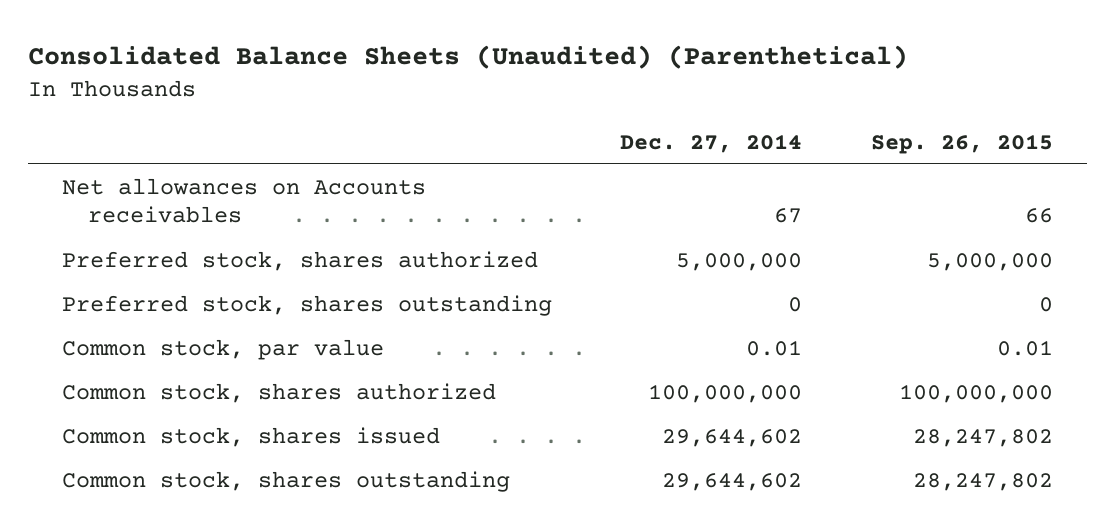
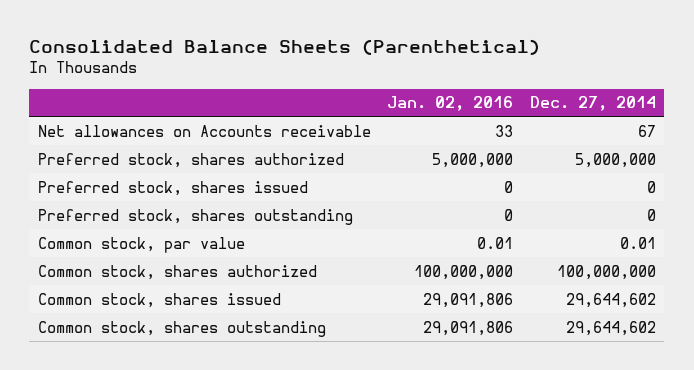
[28,45,909,70] Consolidated Balance Sheets (Unaudited) (Parenthetical) -> [29,38,541,55] Consolidated Balance Sheets (Parenthetical)
[870,133,1053,154] Sep. 26, 2015 -> none
none -> [387,96,514,112] Jan. 02, 2016
[62,177,427,224] Net allowances on Accounts receivables -> [37,124,371,137] Net allowances on Accounts receivable
none -> [37,180,308,196] Preferred stock, shares issued

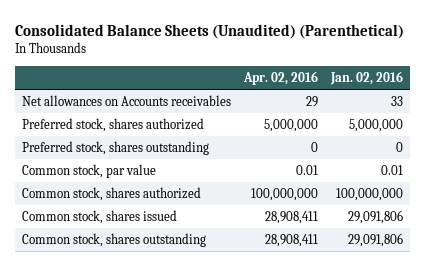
[29,38,541,55] Consolidated Balance Sheets (Parenthetical) -> [15,23,405,39] Consolidated Balance Sheets (Unaudited) (Parenthetical)
[530,96,657,112] Dec. 27, 2014 -> none
none -> [242,71,318,86] Apr. 02, 2016
[37,124,371,137] Net allowances on Accounts receivable -> [21,94,231,106] Net allowances on Accounts receivables
[37,180,308,196] Preferred stock, shares issued -> none

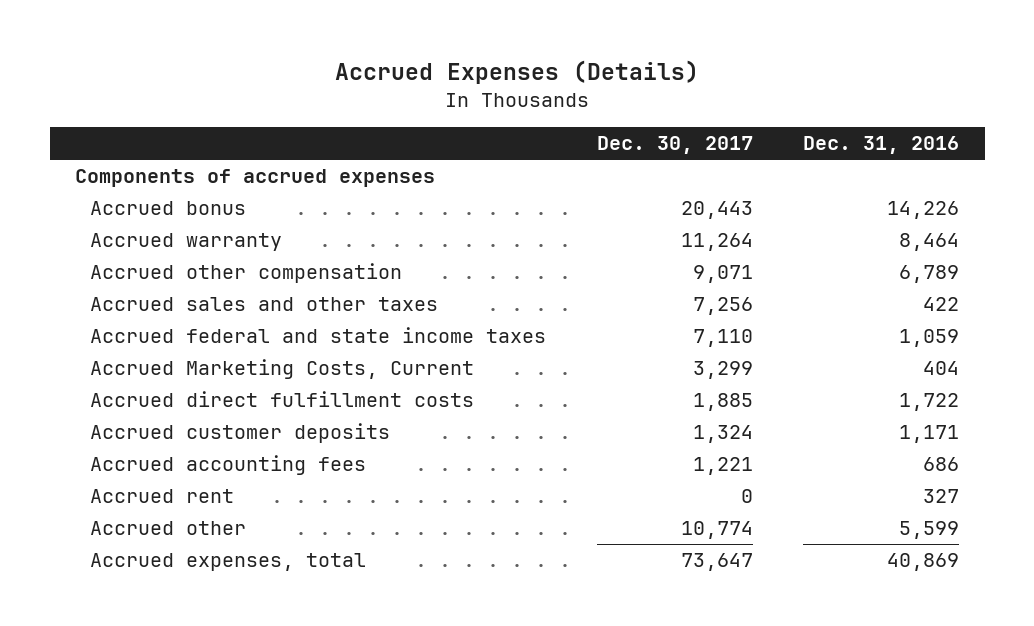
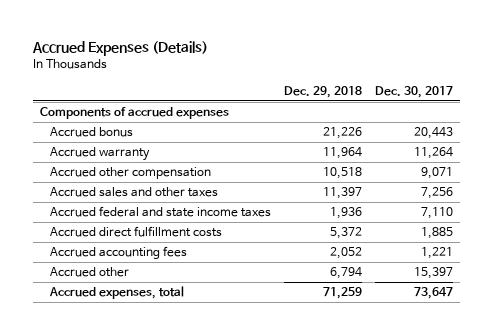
[803,136,960,155] Dec. 31, 2016 -> none
none -> [284,86,363,99] Dec. 29, 2018
[90,359,475,380] Accrued Marketing Costs, Current -> none
[90,423,391,444] Accrued customer deposits -> none
[90,489,235,504] Accrued rent -> none
[680,521,753,540] 10,774 -> [414,267,454,280] 15,397

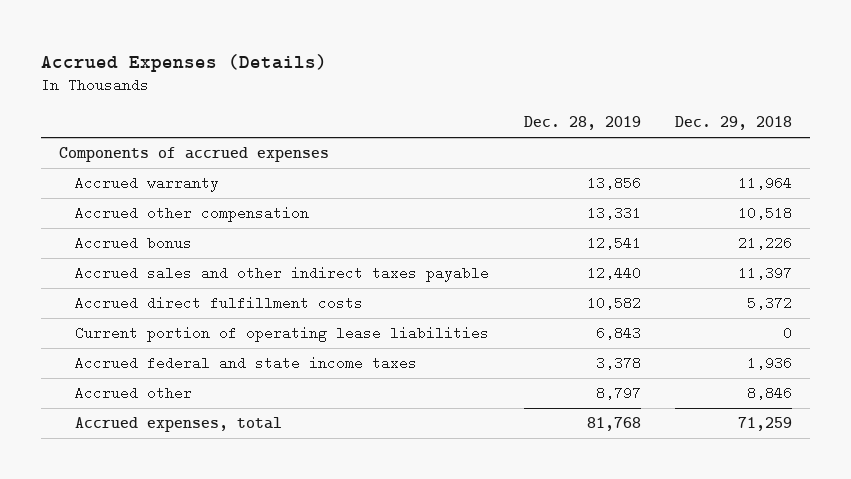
[375,86,454,99] Dec. 30, 2017 -> none
none -> [523,116,641,131] Dec. 28, 2019
[49,127,133,138] Accrued bonus -> [75,236,193,251] Accrued bonus
[49,187,218,198] Accrued sales and other taxes -> [75,266,490,283] Accrued sales and other indirect taxes payable
[49,246,187,260] Accrued accounting fees -> none
none -> [75,326,490,343] Current portion of operating lease liabilities
[49,206,271,218] Accrued federal and state income taxes -> [75,356,418,371] Accrued federal and state income taxes
[330,267,363,280] 6,794 -> [747,386,793,401] 8,846

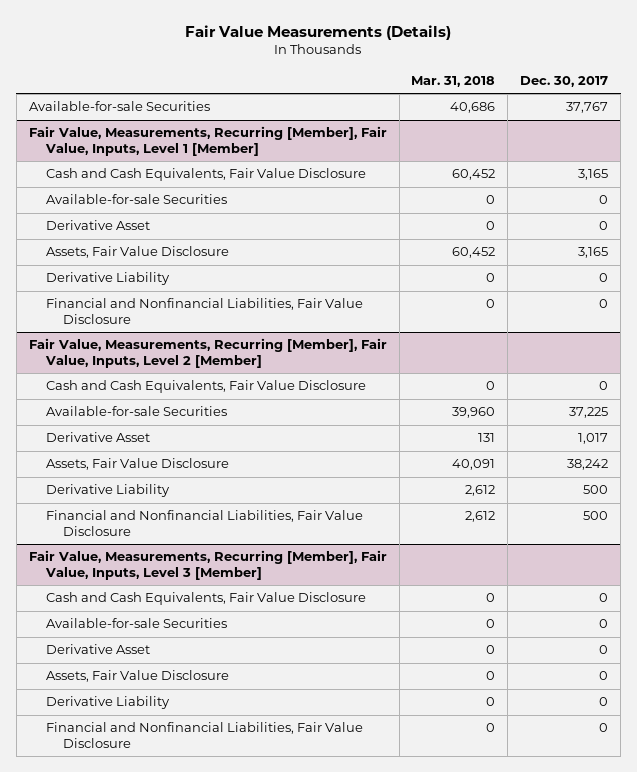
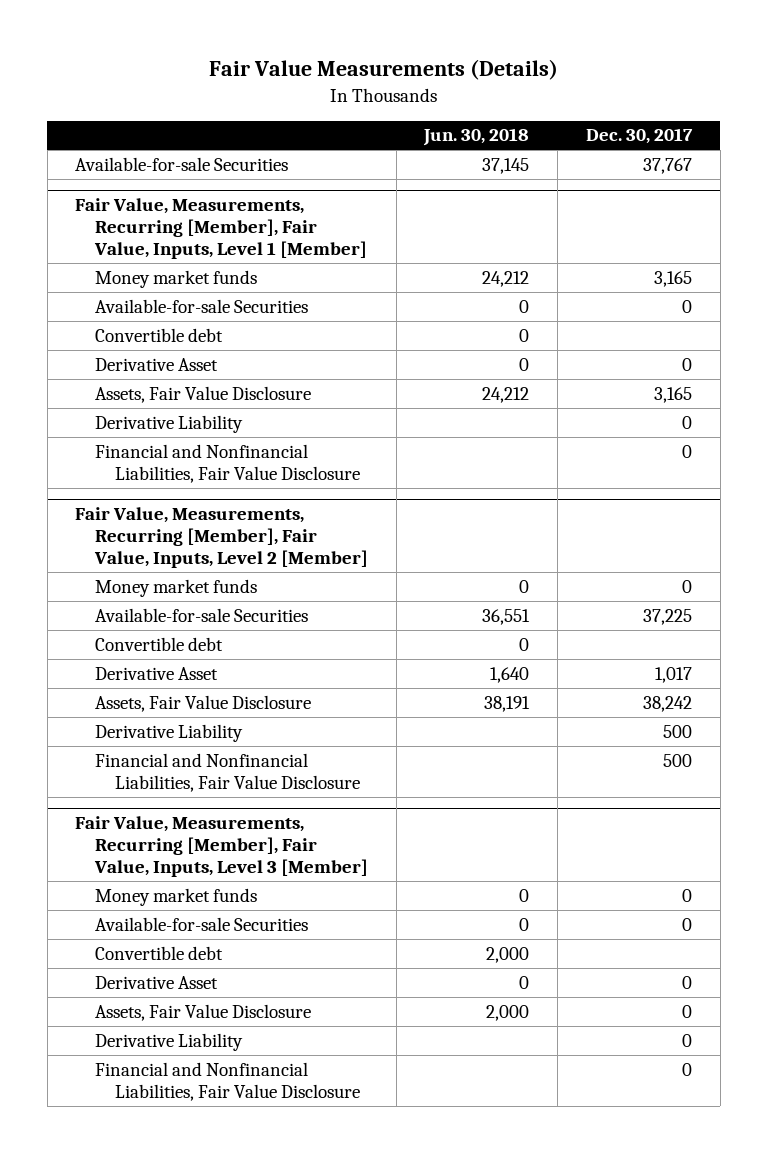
[411,75,496,87] Mar. 31, 2018 -> none
none -> [423,128,530,147] Jun. 30, 2018
[45,168,366,182] Cash and Cash Equivalents, Fair Value Disclosure -> [94,269,257,288] Money market funds
none -> [94,327,223,342] Convertible debt
[45,380,366,394] Cash and Cash Equivalents, Fair Value Disclosure -> none
none -> [94,578,257,597] Money market funds
none -> [94,636,223,651] Convertible debt
[45,592,366,606] Cash and Cash Equivalents, Fair Value Disclosure -> none
none -> [94,887,257,906] Money market funds
none -> [94,945,223,960] Convertible debt

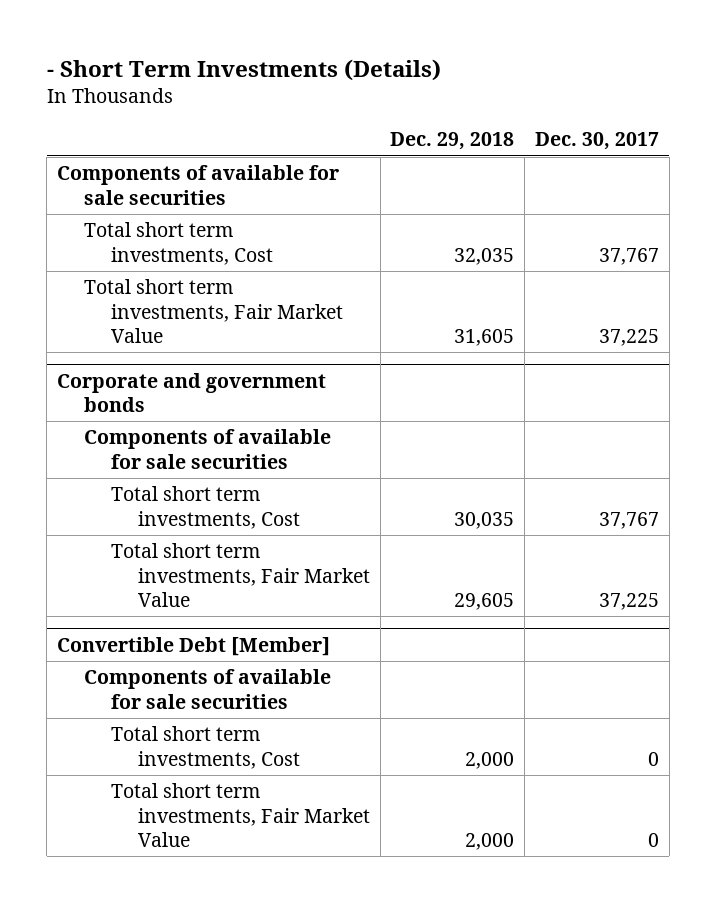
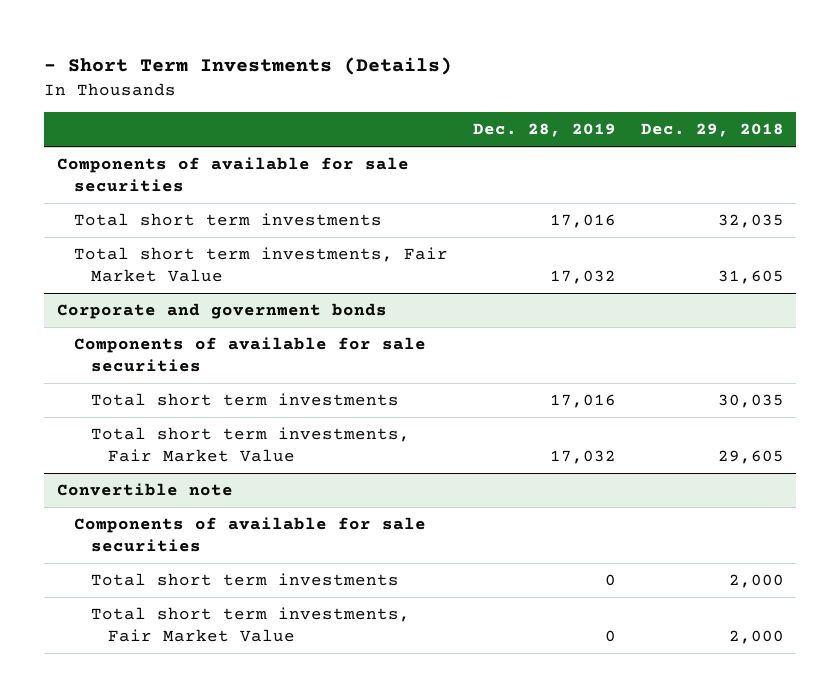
[534,132,659,151] Dec. 30, 2017 -> none
none -> [472,123,616,138] Dec. 28, 2019
[83,222,273,265] Total short term investments, Cost -> [73,213,382,227] Total short term investments
[110,486,300,529] Total short term investments, Cost -> [90,393,399,407] Total short term investments
[56,636,330,656] Convertible Debt [Member] -> [56,483,233,497] Convertible note
[110,726,300,769] Total short term investments, Cost -> [90,573,399,587] Total short term investments

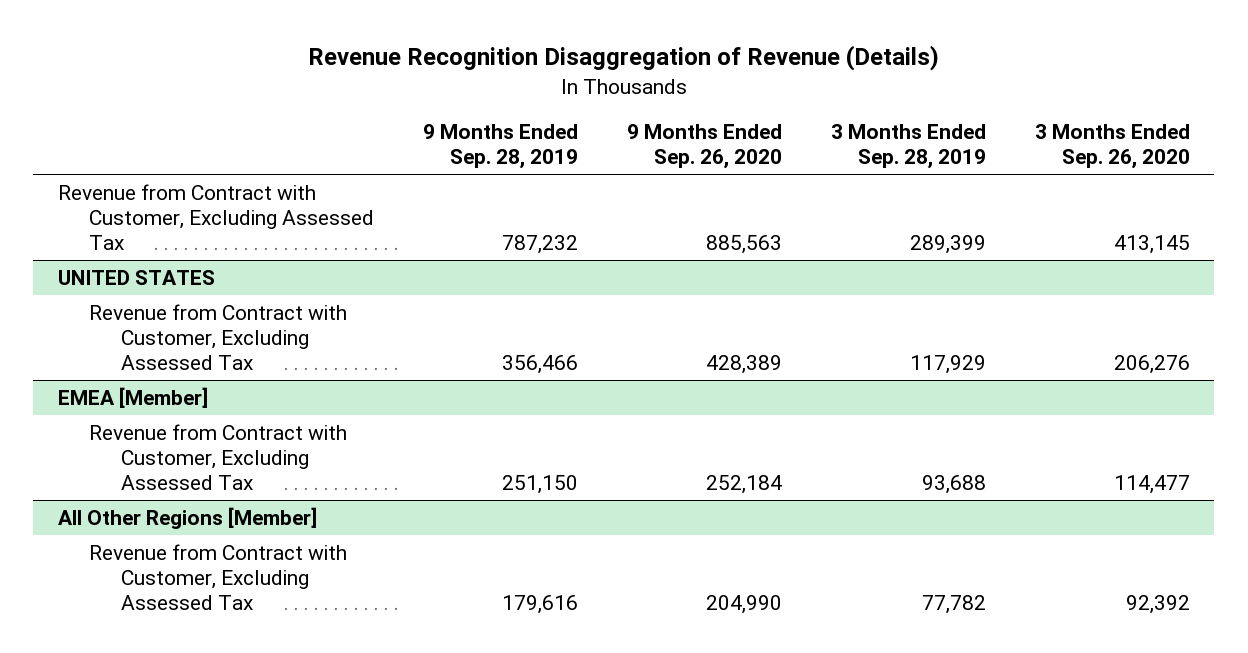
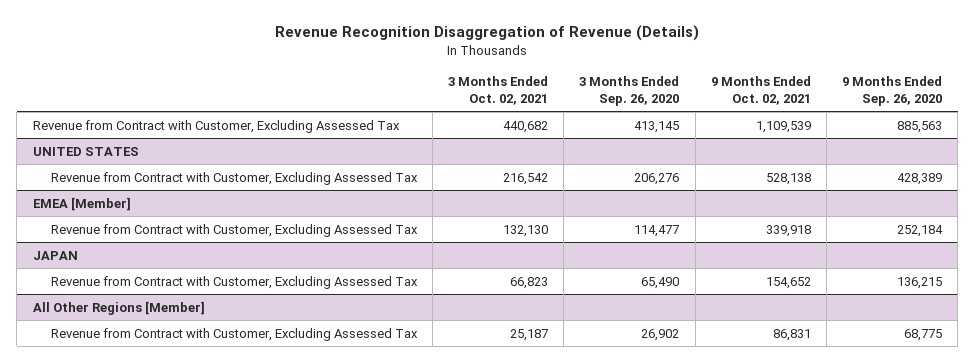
[423,124,579,170] 9 Months Ended Sep. 28, 2019 -> none
[831,124,987,170] 3 Months Ended Sep. 28, 2019 -> none
none -> [448,75,549,105] 3 Months Ended Oct. 02, 2021
none -> [710,75,811,105] 9 Months Ended Oct. 02, 2021
none -> [32,250,78,260] JAPAN
none -> [50,275,418,289] Revenue from Contract with Customer, Excluding Assessed Tax
[706,594,783,614] 204,990 -> [904,328,943,341] 68,775
[1126,594,1191,614] 92,392 -> [641,328,680,341] 26,902

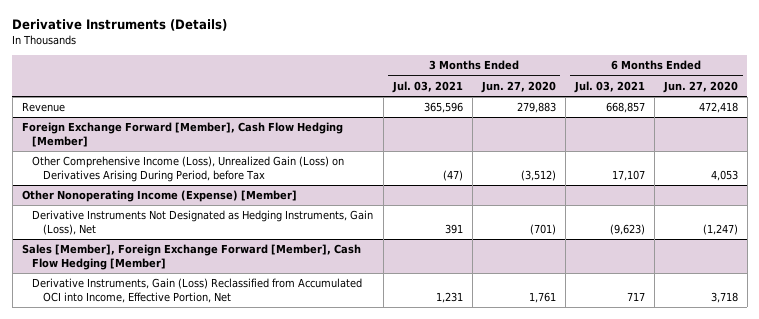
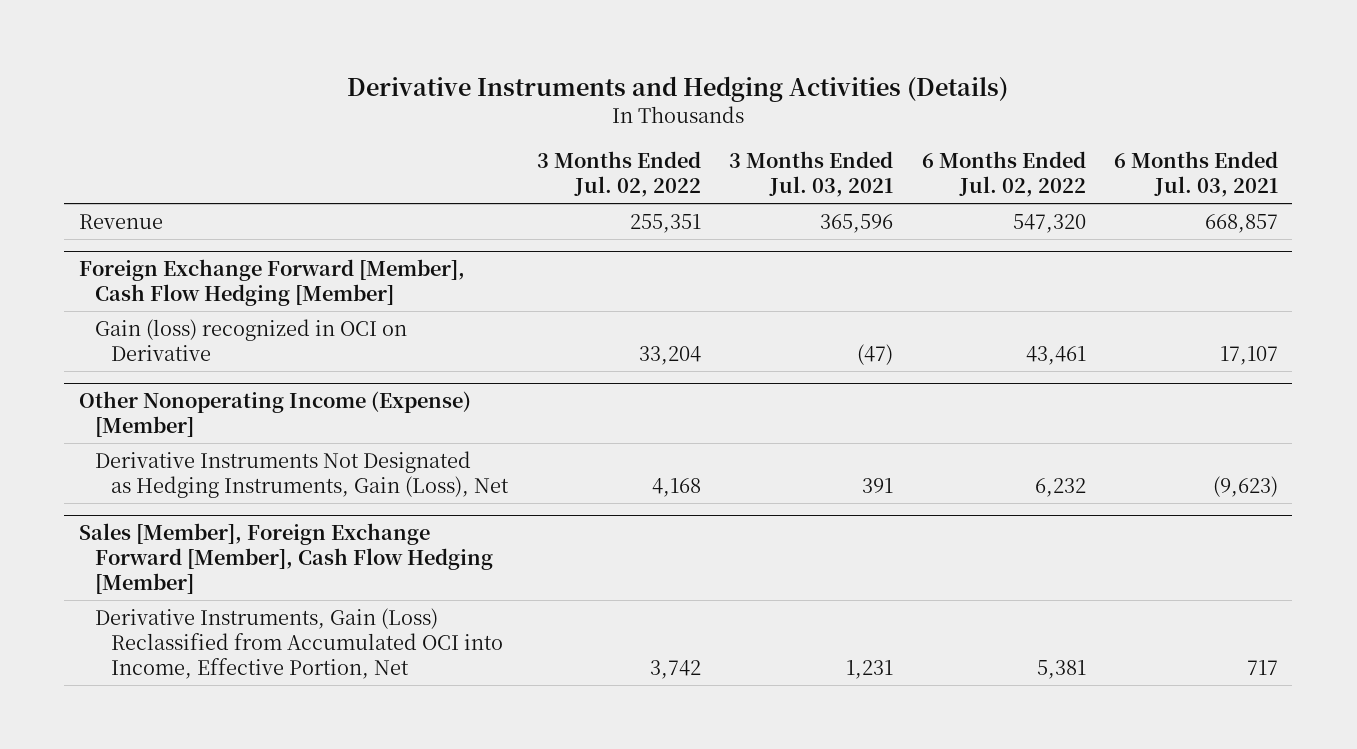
[12,19,228,32] Derivative Instruments (Details) -> [347,75,1009,102] Derivative Instruments and Hedging Activities (Details)
[480,80,556,93] Jun. 27, 2020 -> none
[662,80,738,93] Jun. 27, 2020 -> none
none -> [536,151,701,197] 3 Months Ended Jul. 02, 2022
none -> [921,151,1086,197] 6 Months Ended Jul. 02, 2022
[32,156,345,182] Other Comprehensive Income (Loss), Unrealized Gain (Loss) on Derivatives Arising During Period, before Tax -> [94,318,407,361] Gain (loss) recognized in OCI on Derivative

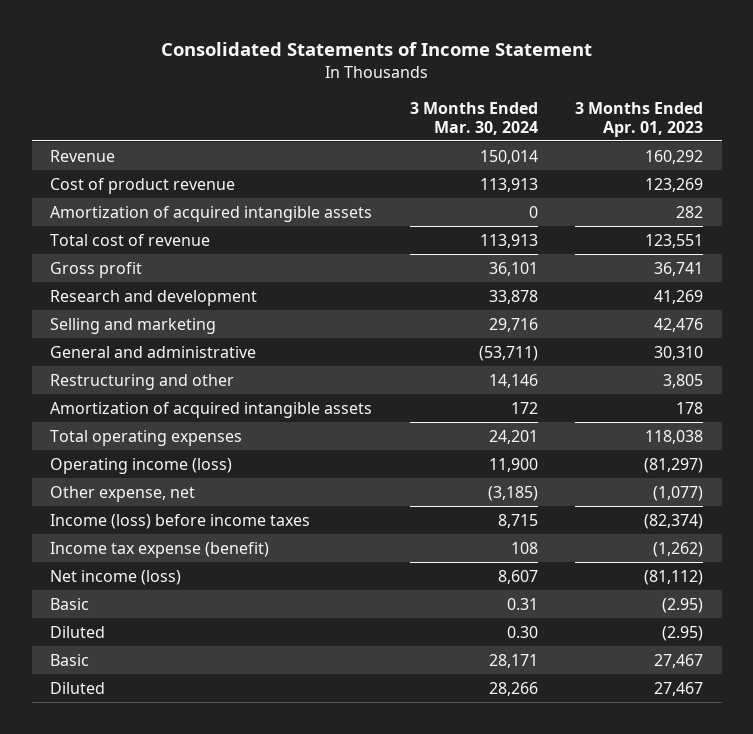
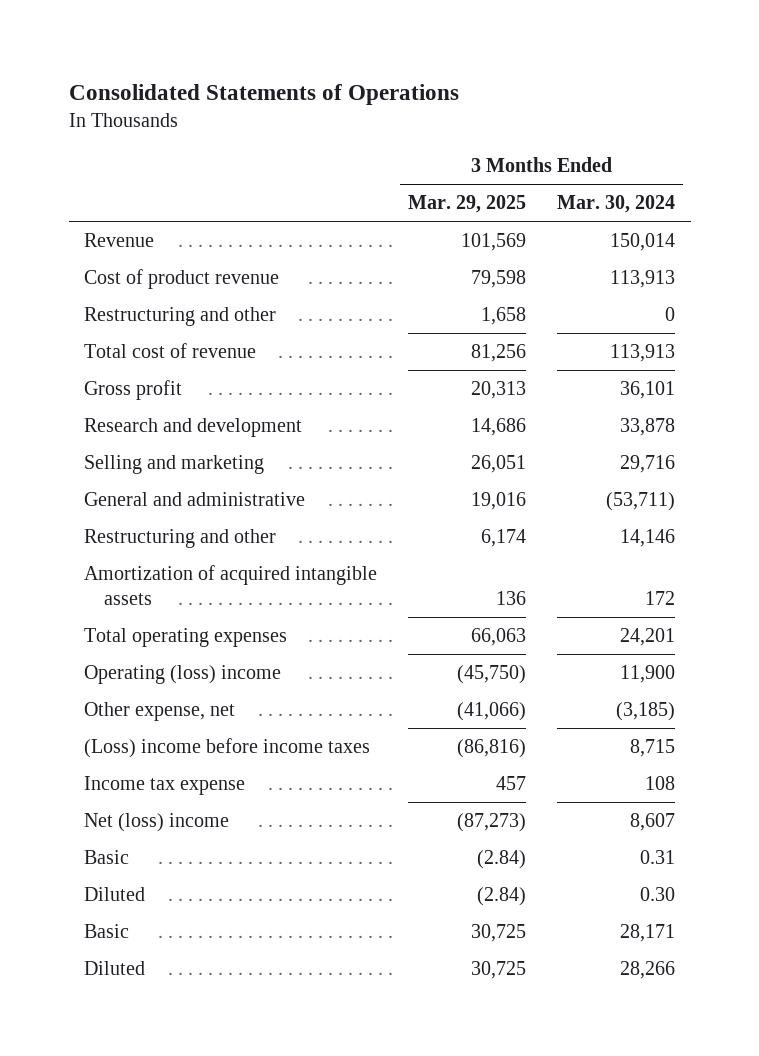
[160,42,592,57] Consolidated Statements of Income Statement -> [68,83,459,105] Consolidated Statements of Operations
[575,101,704,137] 3 Months Ended Apr. 01, 2023 -> none
none -> [408,195,527,214] Mar. 29, 2025
[50,205,373,222] Amortization of acquired intangible assets -> none
none -> [84,307,277,327] Restructuring and other
[50,457,233,474] Operating income (loss) -> [84,665,282,685] Operating (loss) income
[50,513,311,529] Income (loss) before income taxes -> [84,738,371,759] (Loss) income before income taxes
[50,541,270,558] Income tax expense (benefit) -> [84,776,246,796] Income tax expense
[50,569,182,585] Net income (loss) -> [84,813,230,833] Net (loss) income

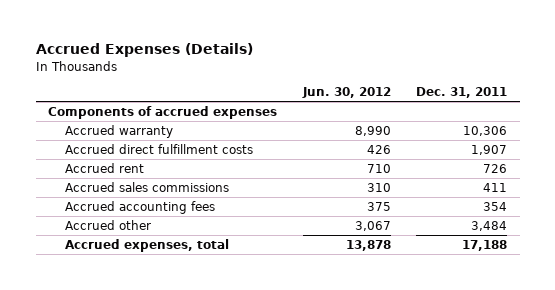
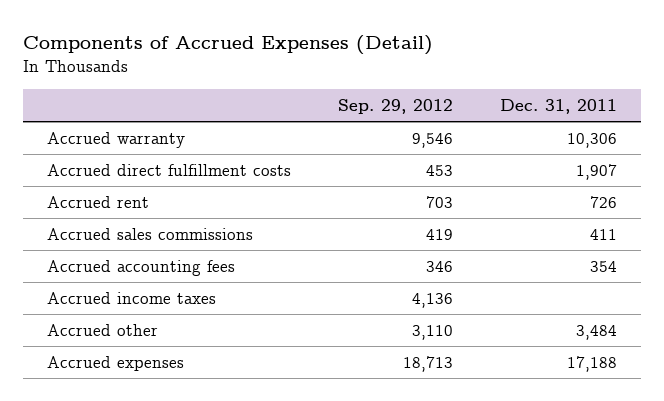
[35,43,253,58] Accrued Expenses (Details) -> [23,35,434,56] Components of Accrued Expenses (Detail)
[301,87,391,99] Jun. 30, 2012 -> none
none -> [338,98,454,114] Sep. 29, 2012
[48,105,278,119] Components of accrued expenses -> none
none -> [46,291,216,304] Accrued income taxes
[65,238,230,252] Accrued expenses, total -> [46,355,184,371] Accrued expenses

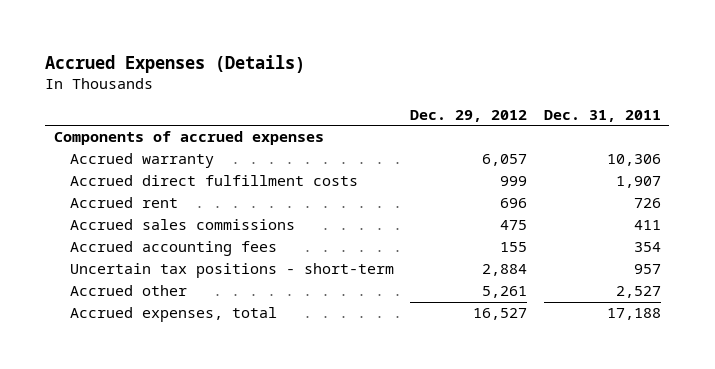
[23,35,434,56] Components of Accrued Expenses (Detail) -> [45,54,306,73] Accrued Expenses (Details)
[338,98,454,114] Sep. 29, 2012 -> none
none -> [410,109,528,122] Dec. 29, 2012
none -> [53,131,324,146] Components of accrued expenses
[46,291,216,304] Accrued income taxes -> none
none -> [69,263,394,279] Uncertain tax positions - short-term
[576,324,618,340] 3,484 -> [616,286,662,299] 2,527
[46,355,184,371] Accrued expenses -> [69,307,277,323] Accrued expenses, total

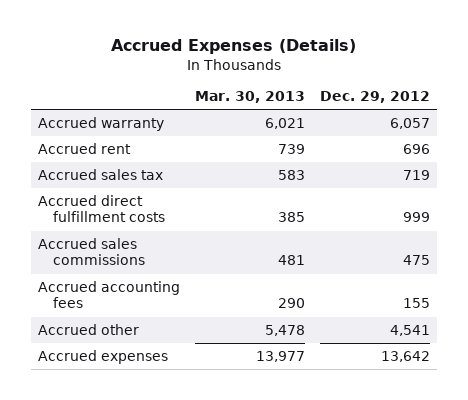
[544,109,662,122] Dec. 31, 2011 -> none
none -> [194,91,305,104] Mar. 30, 2013
[53,131,324,146] Components of accrued expenses -> none
none -> [38,169,164,181] Accrued sales tax
[69,175,358,187] Accrued direct fulfillment costs -> [38,195,166,223] Accrued direct fulfillment costs
[69,263,394,279] Uncertain tax positions - short-term -> none
[482,286,528,299] 5,261 -> [389,325,430,337] 4,541
[69,307,277,323] Accrued expenses, total -> [38,350,169,365] Accrued expenses
[473,308,528,321] 16,527 -> [380,351,430,363] 13,642

